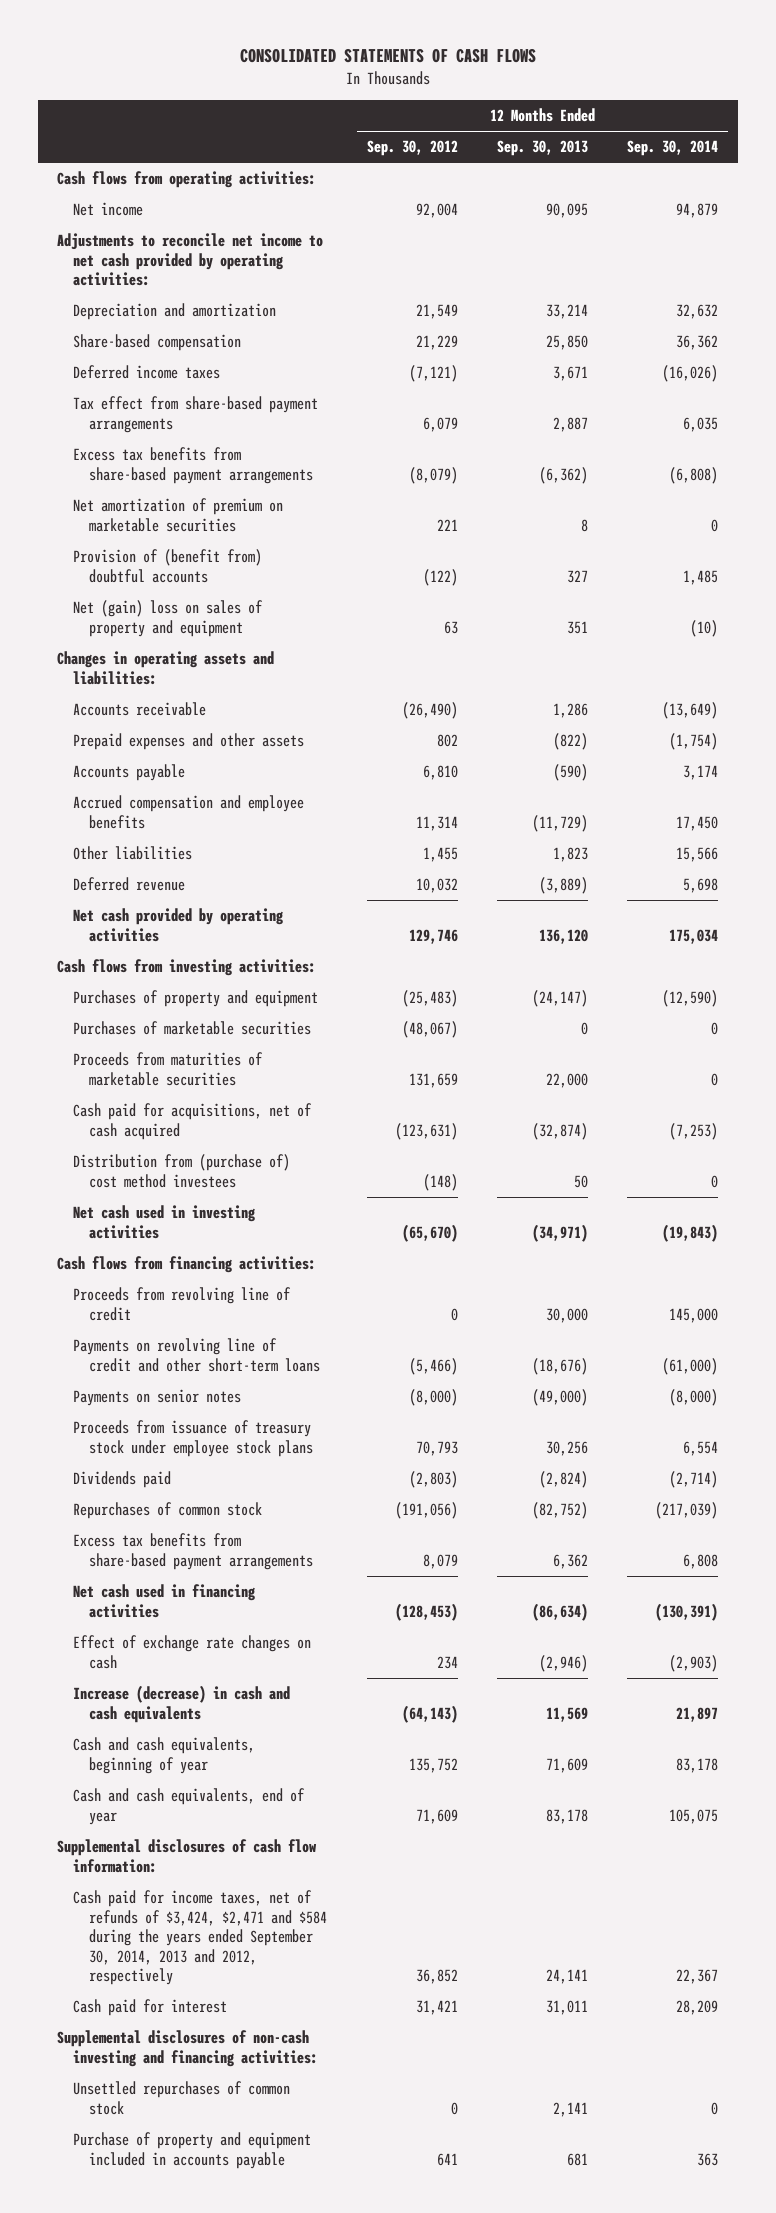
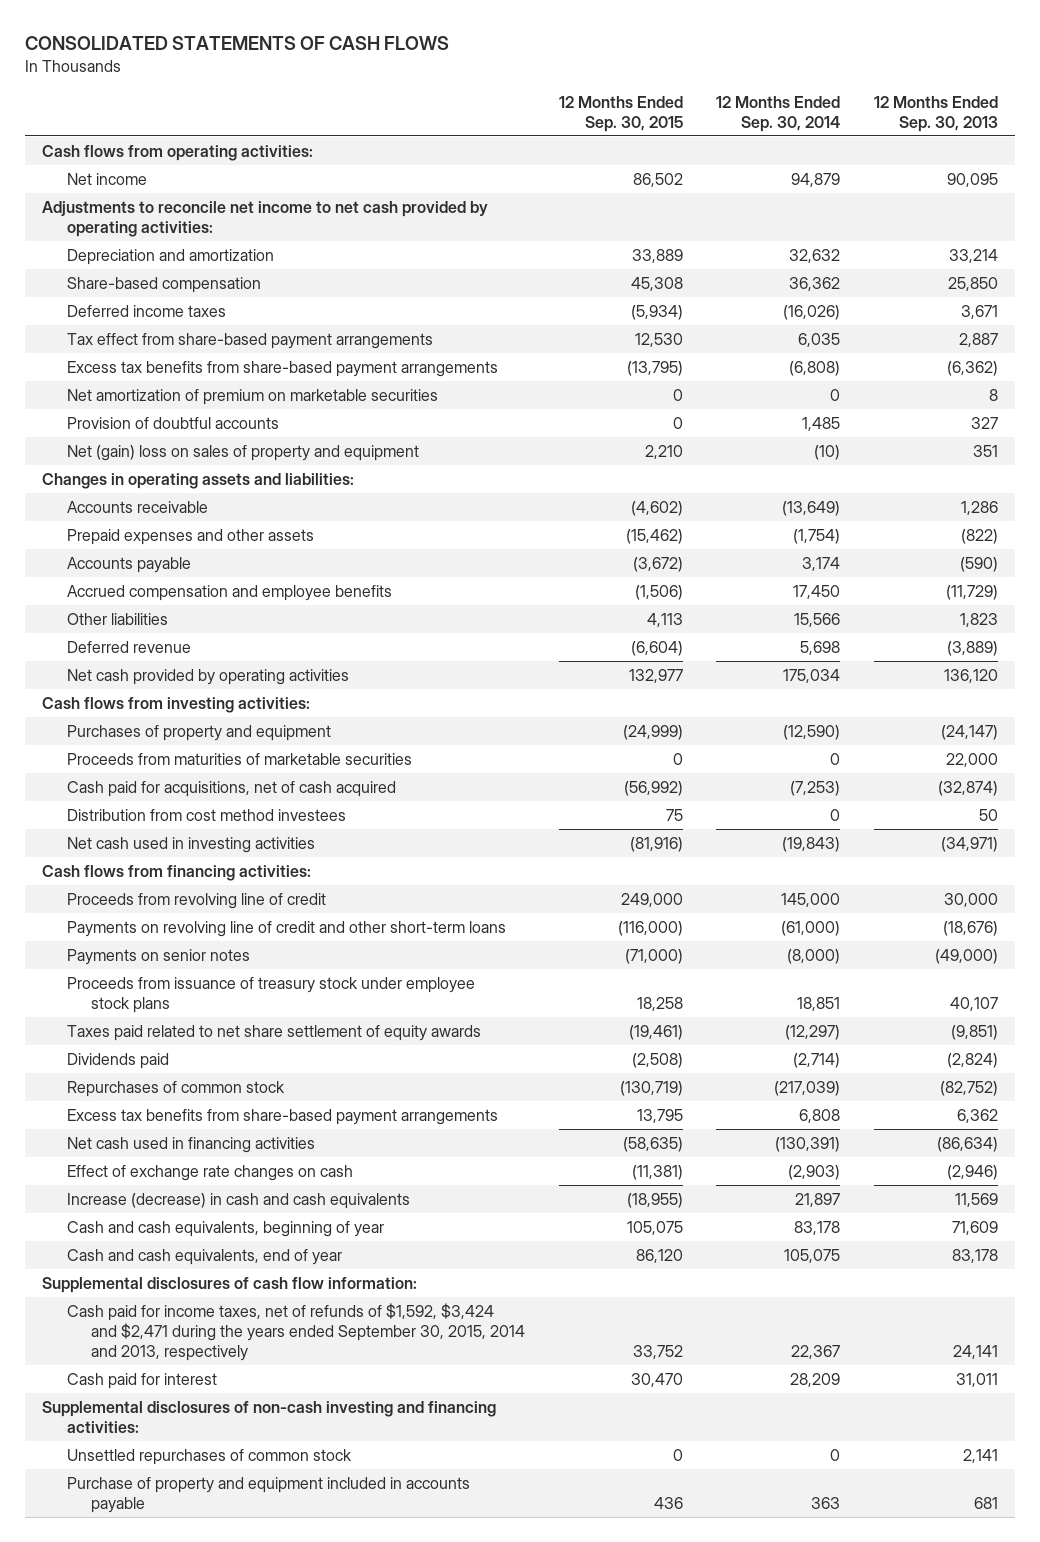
[366,140,458,157] Sep. 30, 2012 -> none
none -> [558,95,683,133] 12 Months Ended Sep. 30, 2015
[73,549,263,583] Provision of (benefit from) doubtful accounts -> [66,416,279,429] Provision of doubtful accounts
[73,1021,312,1036] Purchases of marketable securities -> none
[73,1154,291,1188] Distribution from (purchase of) cost method investees -> [66,808,346,821] Distribution from cost method investees
[546,1440,589,1456] 30,256 -> [950,996,999,1011] 40,107
[683,1440,719,1456] 6,554 -> [797,996,841,1011] 18,851
none -> [66,1024,481,1041] Taxes paid related to net share settlement of equity awards
[73,1890,328,1986] Cash paid for income taxes, net of refunds of $3,424, $2,471 and $584 during the years ended September 30, 2014, 2013 and 2012, respectively -> [66,1302,525,1361] Cash paid for income taxes, net of refunds of $1,592, $3,424 and $2,471 during the years ended September 30, 2015, 2014 and 2013, respectively

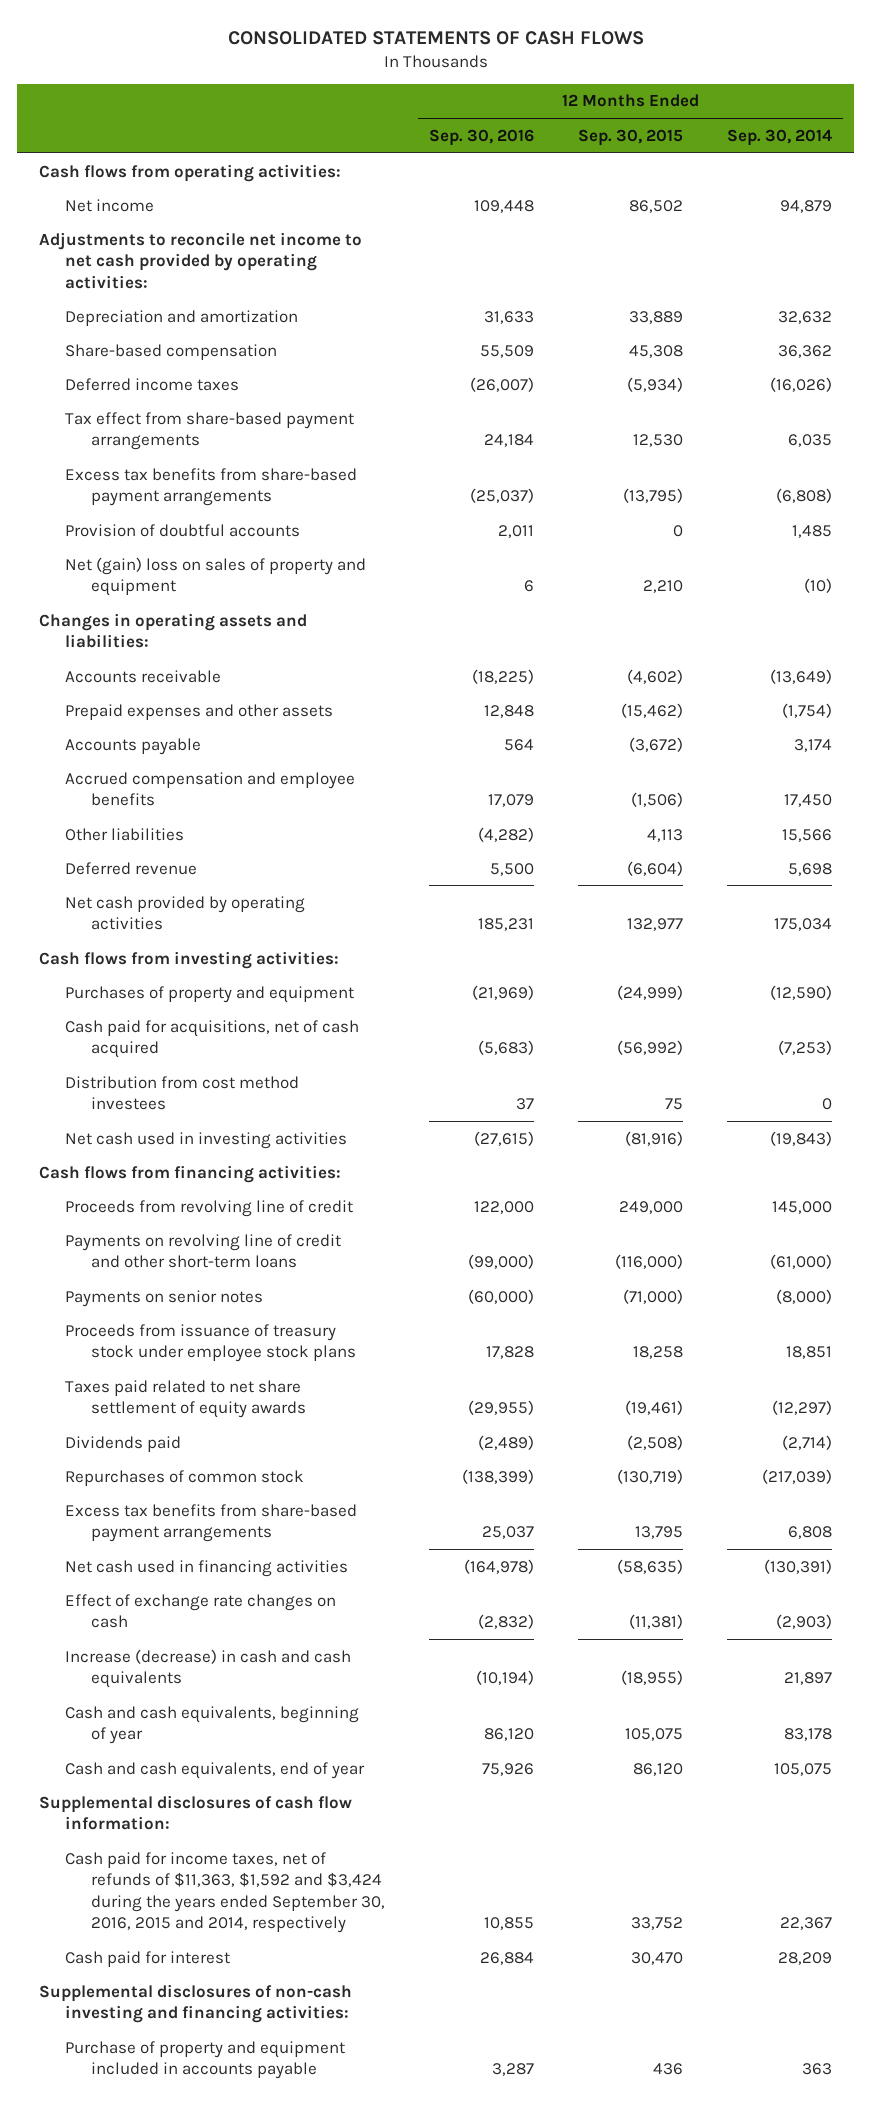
[874,95,999,133] 12 Months Ended Sep. 30, 2013 -> none
none -> [429,128,535,146] Sep. 30, 2016
[66,388,438,405] Net amortization of premium on marketable securities -> none
[66,752,412,765] Proceeds from maturities of marketable securities -> none
[66,1302,525,1361] Cash paid for income taxes, net of refunds of $1,592, $3,424 and $2,471 during the years ended September 30, 2015, 2014 and 2013, respectively -> [65,1851,386,1934] Cash paid for income taxes, net of refunds of $11,363, $1,592 and $3,424 during the years ended September 30, 2016, 2015 and 2014, respectively
[66,1448,352,1465] Unsettled repurchases of common stock -> none

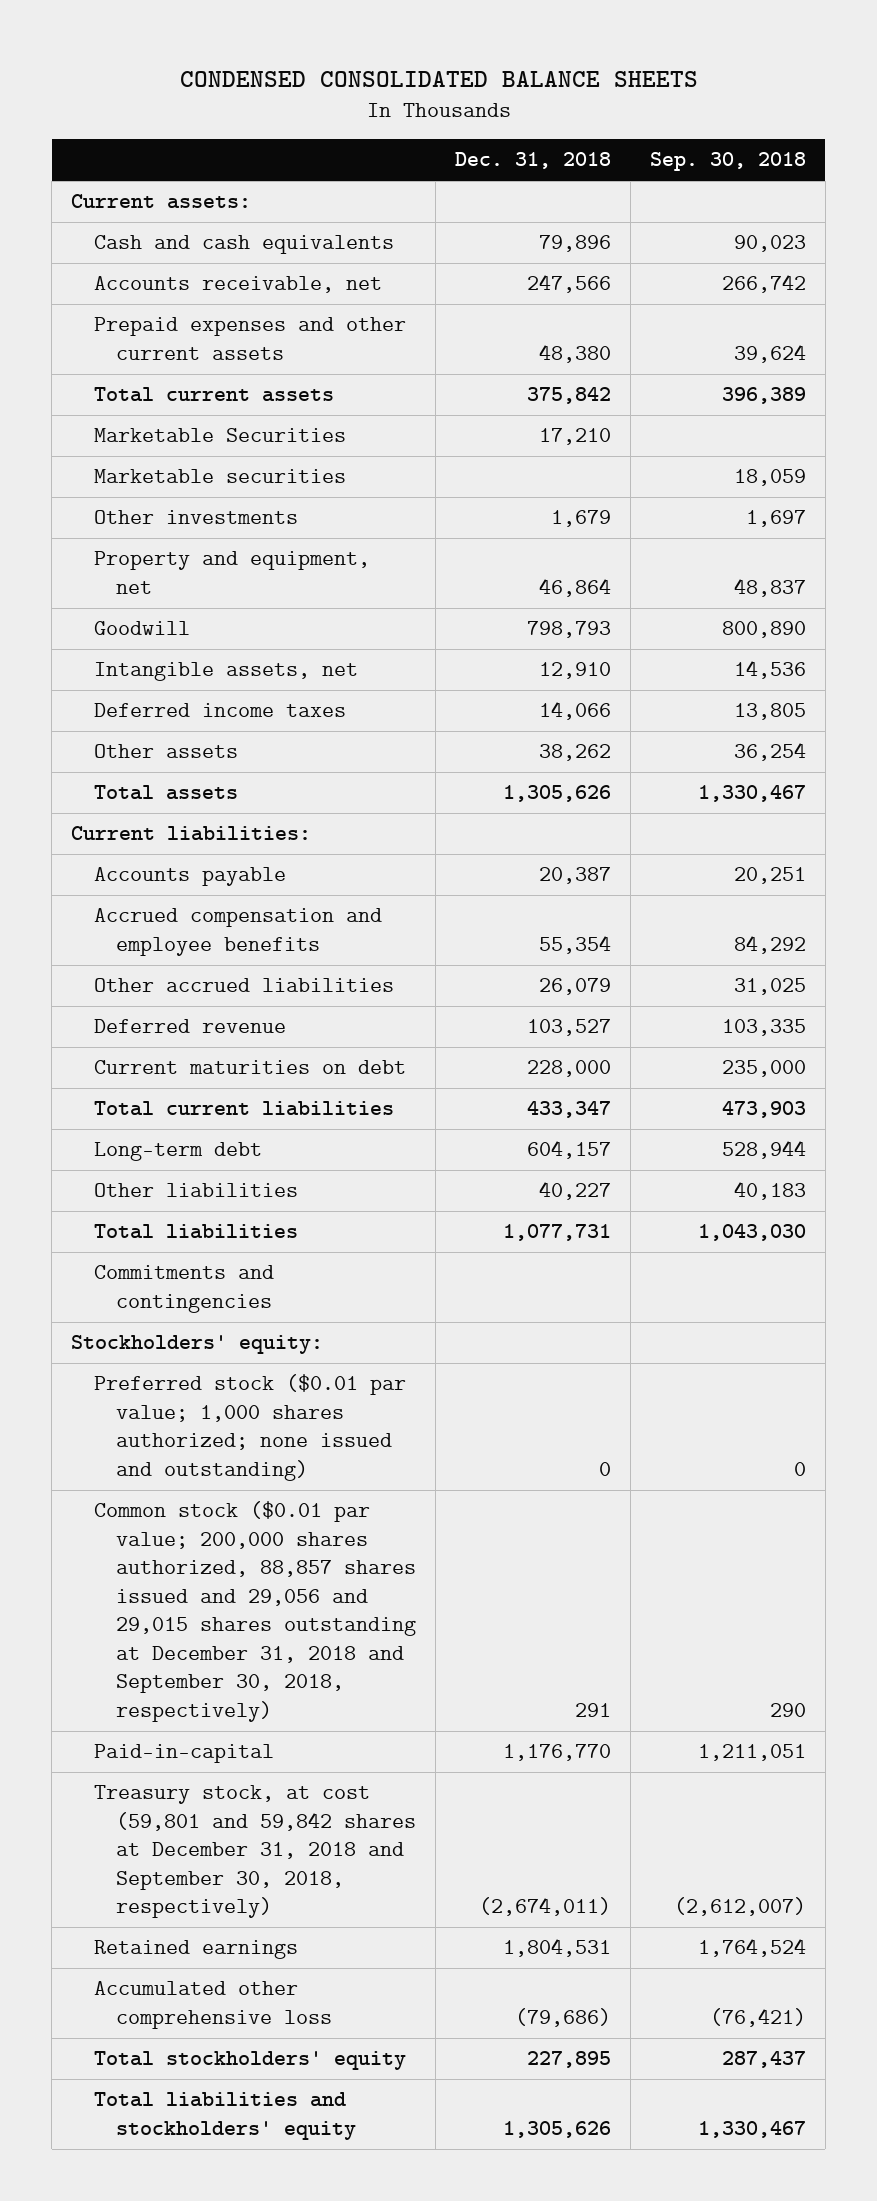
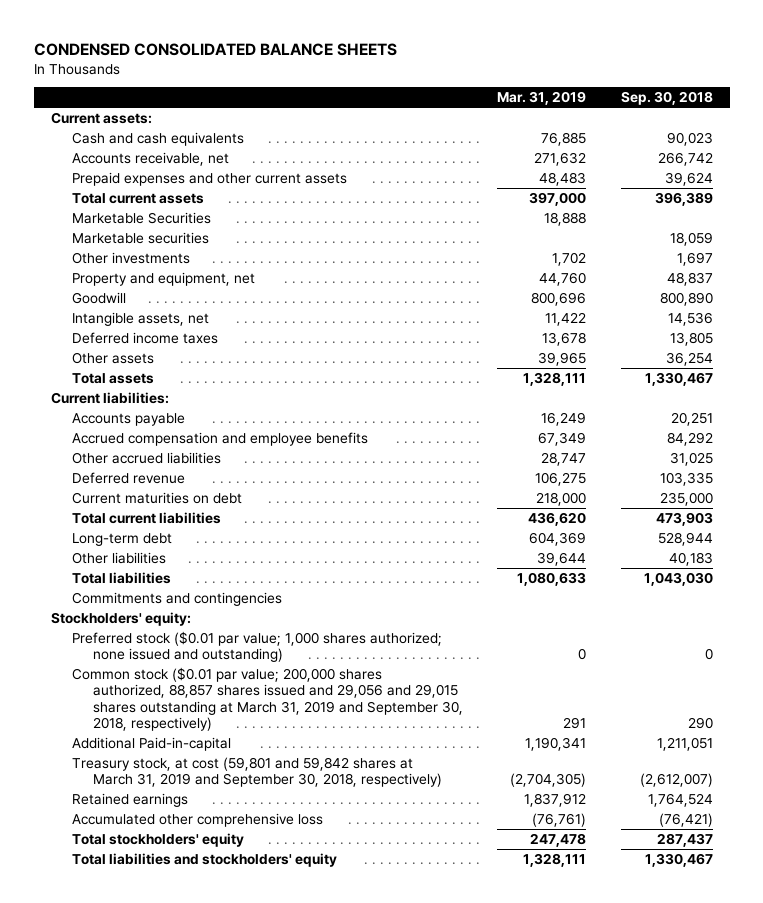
[455,152,612,170] Dec. 31, 2018 -> none
none -> [497,91,587,106] Mar. 31, 2019
[93,1501,417,1722] Common stock ($0.01 par value; 200,000 shares authorized, 88,857 shares issued and 29,056 and 29,015 shares outstanding at December 31, 2018 and September 30, 2018, respectively) -> [71,666,463,732] Common stock ($0.01 par value; 200,000 shares authorized, 88,857 shares issued and 29,056 and 29,015 shares outstanding at March 31, 2019 and September 30, 2018, respectively)
[93,1744,274,1764] Paid-in-capital -> [71,736,231,751] Additional Paid-in-capital
[93,1785,417,1919] Treasury stock, at cost (59,801 and 59,842 shares at December 31, 2018 and September 30, 2018, respectively) -> [71,756,442,788] Treasury stock, at cost (59,801 and 59,842 shares at March 31, 2019 and September 30, 2018, respectively)

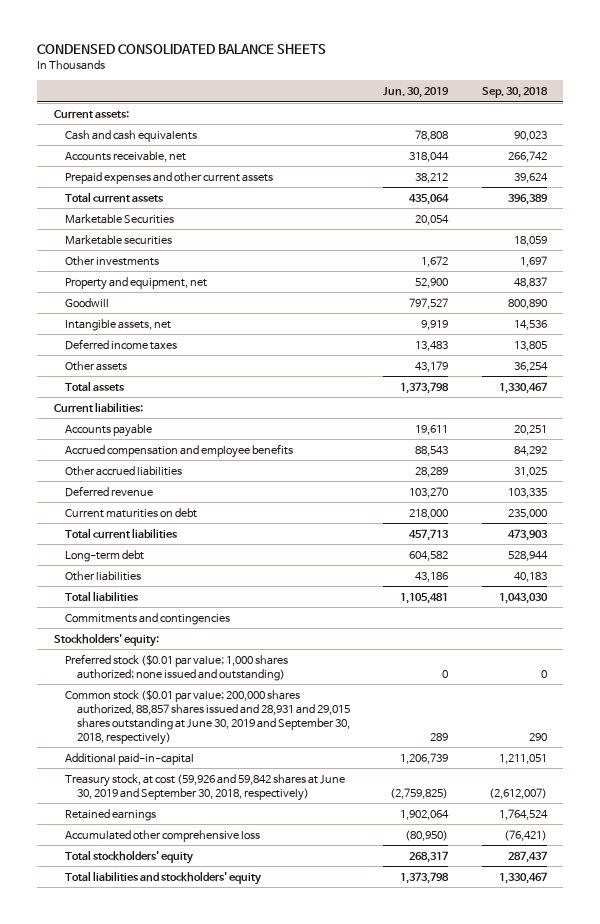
[497,91,587,106] Mar. 31, 2019 -> none
none -> [383,87,450,99] Jun. 30, 2019
[71,666,463,732] Common stock ($0.01 par value; 200,000 shares authorized, 88,857 shares issued and 29,056 and 29,015 shares outstanding at March 31, 2019 and September 30, 2018, respectively) -> [65,689,350,745] Common stock ($0.01 par value; 200,000 shares authorized, 88,857 shares issued and 28,931 and 29,015 shares outstanding at June 30, 2019 and September 30, 2018, respectively)
[71,736,231,751] Additional Paid-in-capital -> [65,752,195,765] Additional paid-in-capital
[71,756,442,788] Treasury stock, at cost (59,801 and 59,842 shares at March 31, 2019 and September 30, 2018, respectively) -> [65,773,346,801] Treasury stock, at cost (59,926 and 59,842 shares at June 30, 2019 and September 30, 2018, respectively)

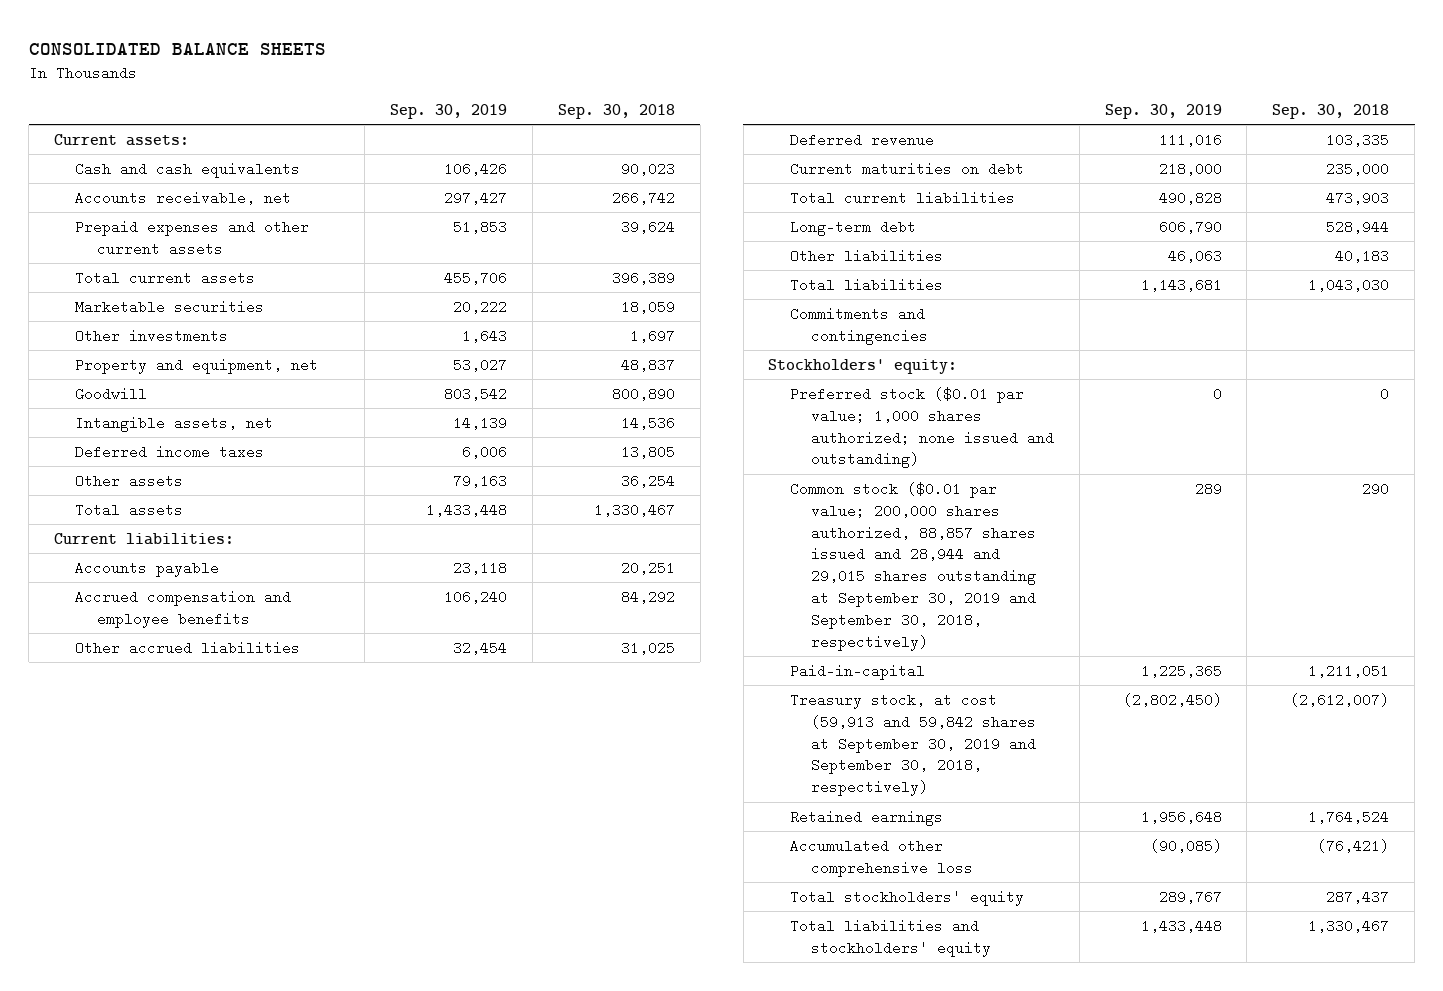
[36,44,326,55] CONDENSED CONSOLIDATED BALANCE SHEETS -> [28,43,326,56] CONSOLIDATED BALANCE SHEETS
[383,87,450,99] Jun. 30, 2019 -> none
none -> [390,104,508,120] Sep. 30, 2019
[65,213,175,224] Marketable Securities -> none
[65,689,350,745] Common stock ($0.01 par value; 200,000 shares authorized, 88,857 shares issued and 28,931 and 29,015 shares outstanding at June 30, 2019 and September 30, 2018, respectively) -> [789,481,1037,652] Common stock ($0.01 par value; 200,000 shares authorized, 88,857 shares issued and 28,944 and 29,015 shares outstanding at September 30, 2019 and September 30, 2018, respectively)
[65,752,195,765] Additional paid-in-capital -> [789,663,925,680] Paid-in-capital
[65,773,346,801] Treasury stock, at cost (59,926 and 59,842 shares at June 30, 2019 and September 30, 2018, respectively) -> [789,692,1037,797] Treasury stock, at cost (59,913 and 59,842 shares at September 30, 2019 and September 30, 2018, respectively)

